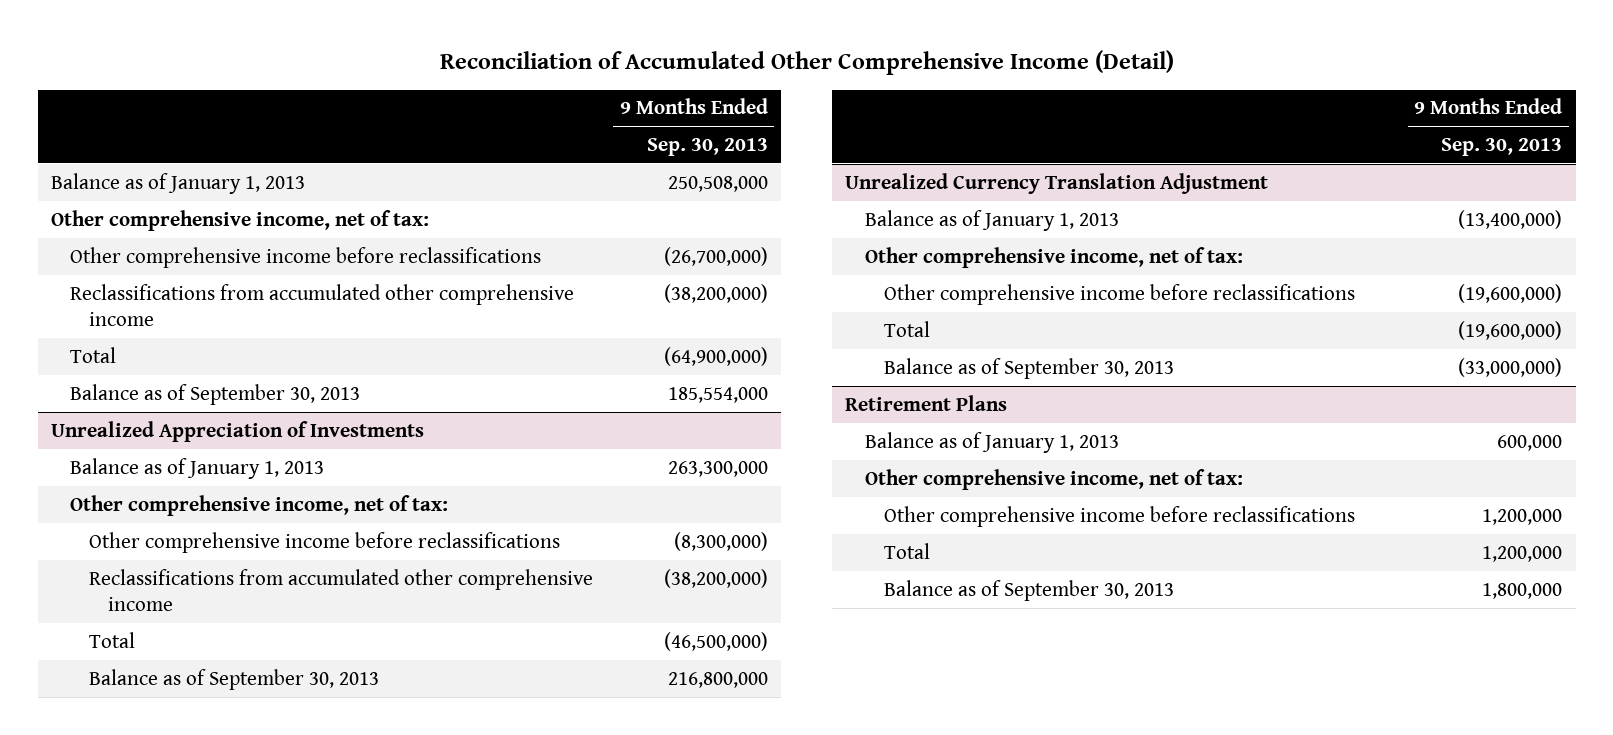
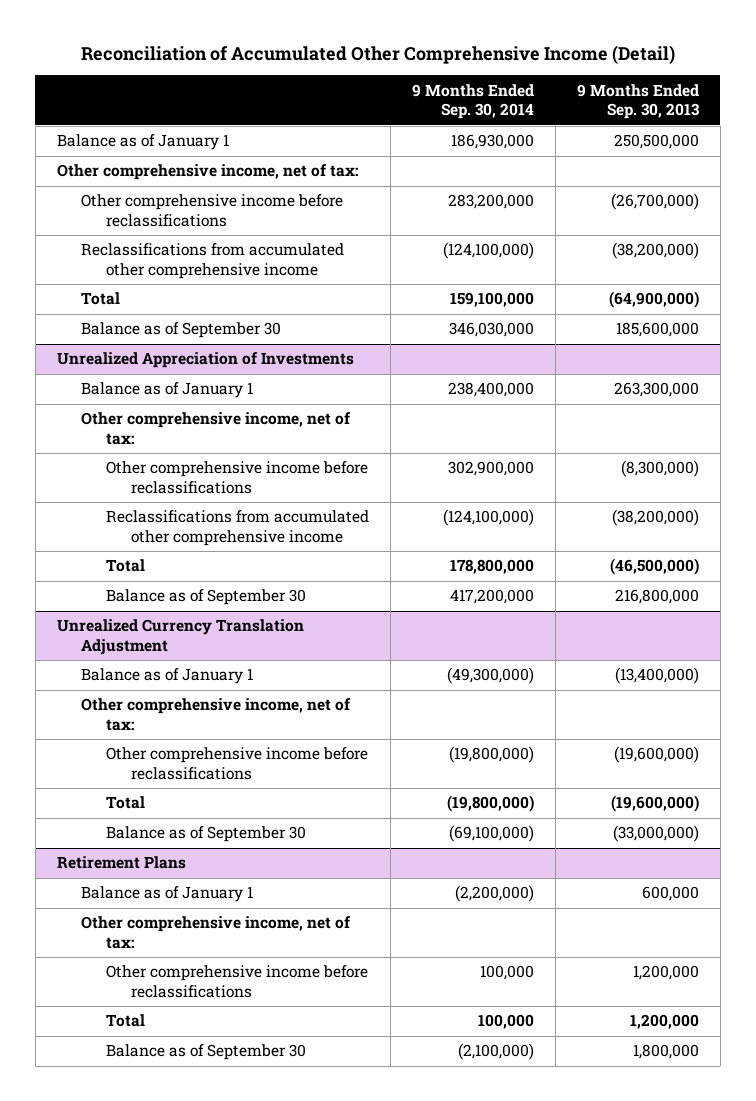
none -> [412,83,535,120] 9 Months Ended Sep. 30, 2014
[50,172,305,194] Balance as of January 1, 2013 -> [56,134,229,151] Balance as of January 1
[667,175,768,192] 250,508,000 -> [613,134,699,150] 250,500,000
[69,383,360,405] Balance as of September 30, 2013 -> [81,322,282,339] Balance as of September 30
[667,386,768,403] 185,554,000 -> [615,322,699,338] 185,600,000
[69,457,324,479] Balance as of January 1, 2013 -> [81,382,254,399] Balance as of January 1
[89,668,380,690] Balance as of September 30, 2013 -> [106,589,307,606] Balance as of September 30
[864,209,1119,231] Balance as of January 1, 2013 -> [81,668,254,685] Balance as of January 1
[883,357,1174,379] Balance as of September 30, 2013 -> [106,826,307,843] Balance as of September 30
[864,431,1119,453] Balance as of January 1, 2013 -> [81,886,254,903] Balance as of January 1
[883,579,1174,601] Balance as of September 30, 2013 -> [106,1044,307,1061] Balance as of September 30

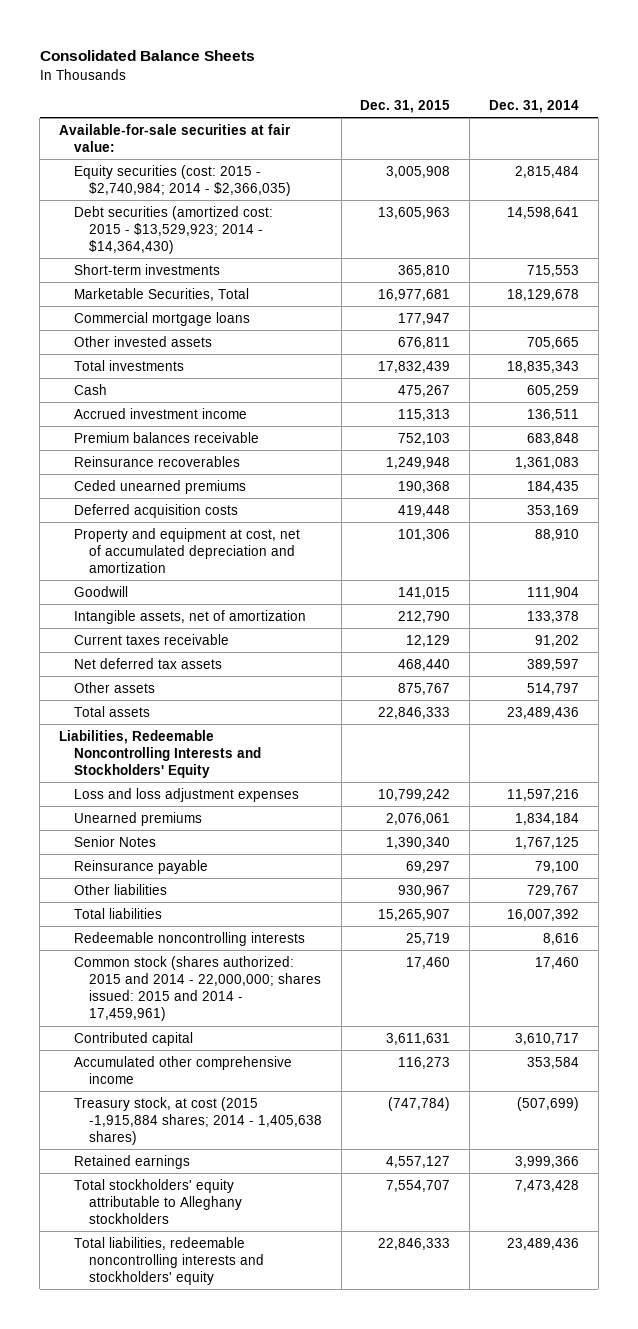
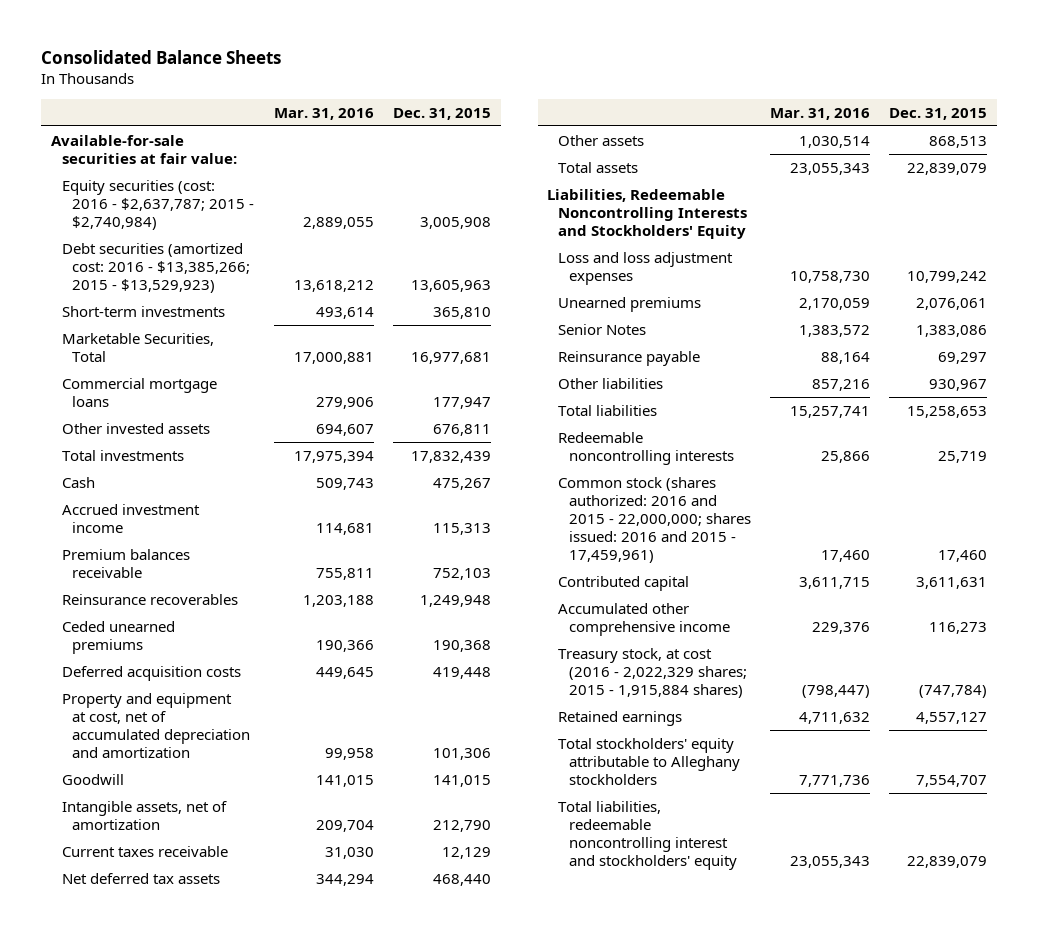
[489,99,580,113] Dec. 31, 2014 -> none
none -> [273,107,374,120] Mar. 31, 2016
[73,164,291,196] Equity securities (cost: 2015 - $2,740,984; 2014 - $2,366,035) -> [61,179,255,230] Equity securities (cost: 2016 - $2,637,787; 2015 - $2,740,984)
[73,205,273,255] Debt securities (amortized cost: 2015 - $13,529,923; 2014 - $14,364,430) -> [61,242,251,293] Debt securities (amortized cost: 2016 - $13,385,266; 2015 - $13,529,923)
[398,682,451,695] 875,767 -> [929,135,988,148] 868,513
[378,706,451,719] 22,846,333 -> [907,162,988,175] 22,839,079
[386,836,451,849] 1,390,340 -> [916,324,988,337] 1,383,086
[378,908,451,921] 15,265,907 -> [907,405,988,418] 15,258,653
[73,955,321,1022] Common stock (shares authorized: 2015 and 2014 - 22,000,000; shares issued: 2015 and 2014 - 17,459,961) -> [558,476,751,564] Common stock (shares authorized: 2016 and 2015 - 22,000,000; shares issued: 2016 and 2015 - 17,459,961)
[73,1096,322,1146] Treasury stock, at cost (2015 -1,915,884 shares; 2014 - 1,405,638 shares) -> [558,647,747,698] Treasury stock, at cost (2016 - 2,022,329 shares; 2015 - 1,915,884 shares)
[73,1236,264,1286] Total liabilities, redeemable noncontrolling interests and stockholders' equity -> [558,800,737,871] Total liabilities, redeemable noncontrolling interest and stockholders' equity
[378,1237,451,1250] 22,846,333 -> [907,856,988,869] 22,839,079

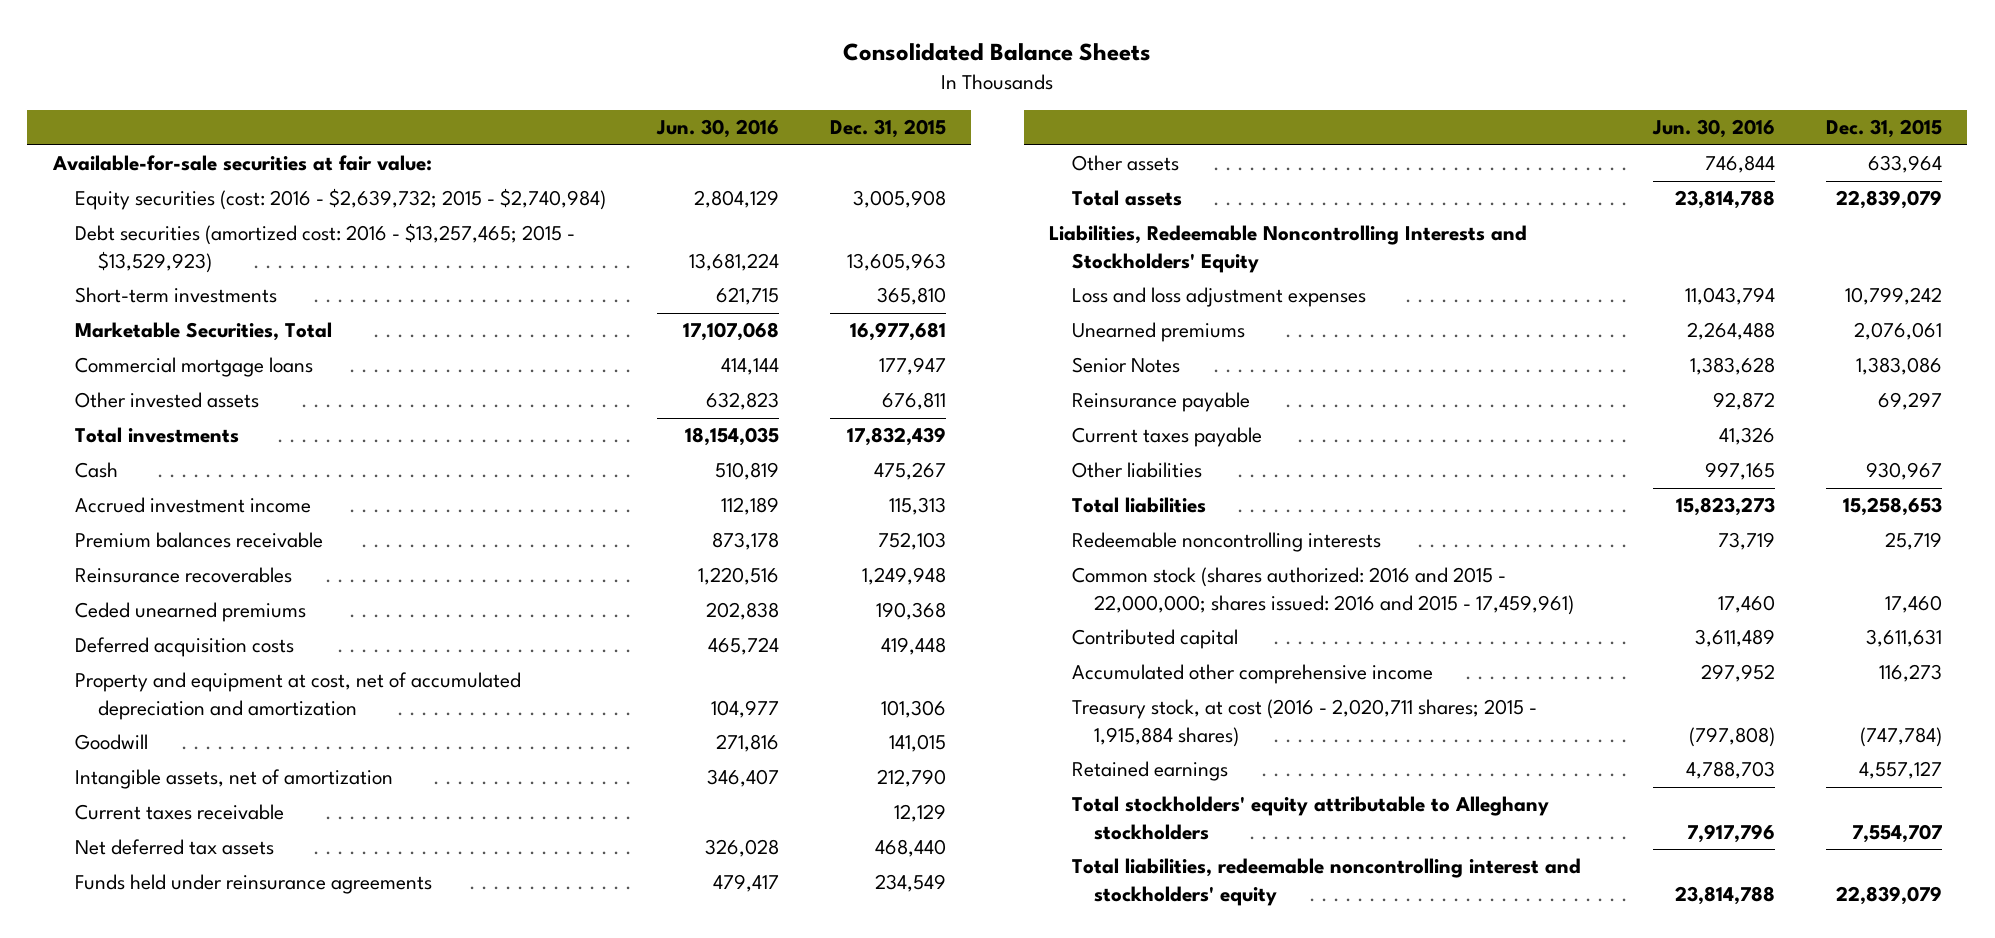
[273,107,374,120] Mar. 31, 2016 -> none
none -> [655,119,779,139] Jun. 30, 2016
[61,179,255,230] Equity securities (cost: 2016 - $2,637,787; 2015 - $2,740,984) -> [75,188,607,211] Equity securities (cost: 2016 - $2,639,732; 2015 - $2,740,984)
[61,242,251,293] Debt securities (amortized cost: 2016 - $13,385,266; 2015 - $13,529,923) -> [75,223,576,273] Debt securities (amortized cost: 2016 - $13,257,465; 2015 - $13,529,923)
none -> [75,874,433,895] Funds held under reinsurance agreements
[929,135,988,148] 868,513 -> [1867,155,1942,174] 633,964
none -> [1071,427,1262,448] Current taxes payable
[558,647,747,698] Treasury stock, at cost (2016 - 2,022,329 shares; 2015 - 1,915,884 shares) -> [1071,699,1537,747] Treasury stock, at cost (2016 - 2,020,711 shares; 2015 - 1,915,884 shares)

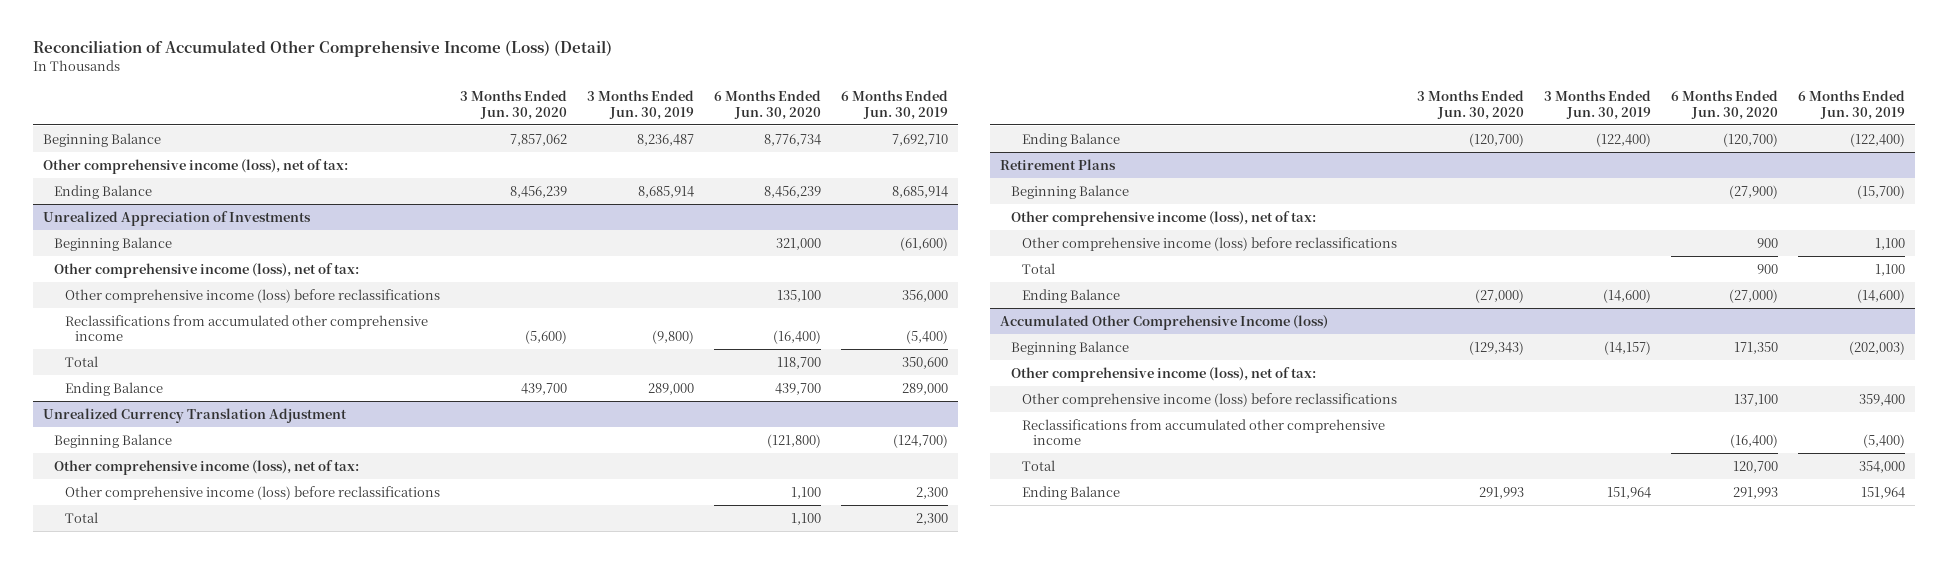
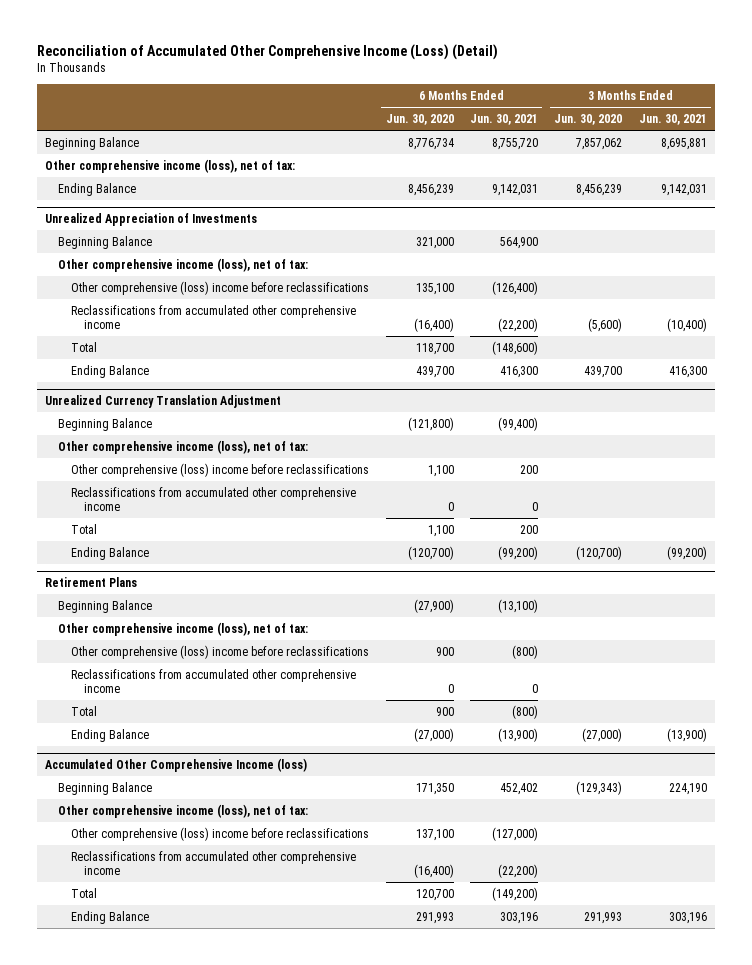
[586,89,694,120] 3 Months Ended Jun. 30, 2019 -> none
[840,89,948,120] 6 Months Ended Jun. 30, 2019 -> none
none -> [469,114,538,126] Jun. 30, 2021
none -> [638,114,707,126] Jun. 30, 2021
[64,288,440,303] Other comprehensive income (loss) before reclassifications -> [71,280,370,295] Other comprehensive (loss) income before reclassifications
[64,485,440,500] Other comprehensive income (loss) before reclassifications -> [71,462,370,477] Other comprehensive (loss) income before reclassifications
none -> [71,486,357,511] Reclassifications from accumulated other comprehensive income
[1021,236,1397,251] Other comprehensive income (loss) before reclassifications -> [71,644,370,659] Other comprehensive (loss) income before reclassifications
none -> [71,668,357,693] Reclassifications from accumulated other comprehensive income
[1021,392,1397,407] Other comprehensive income (loss) before reclassifications -> [71,826,370,841] Other comprehensive (loss) income before reclassifications

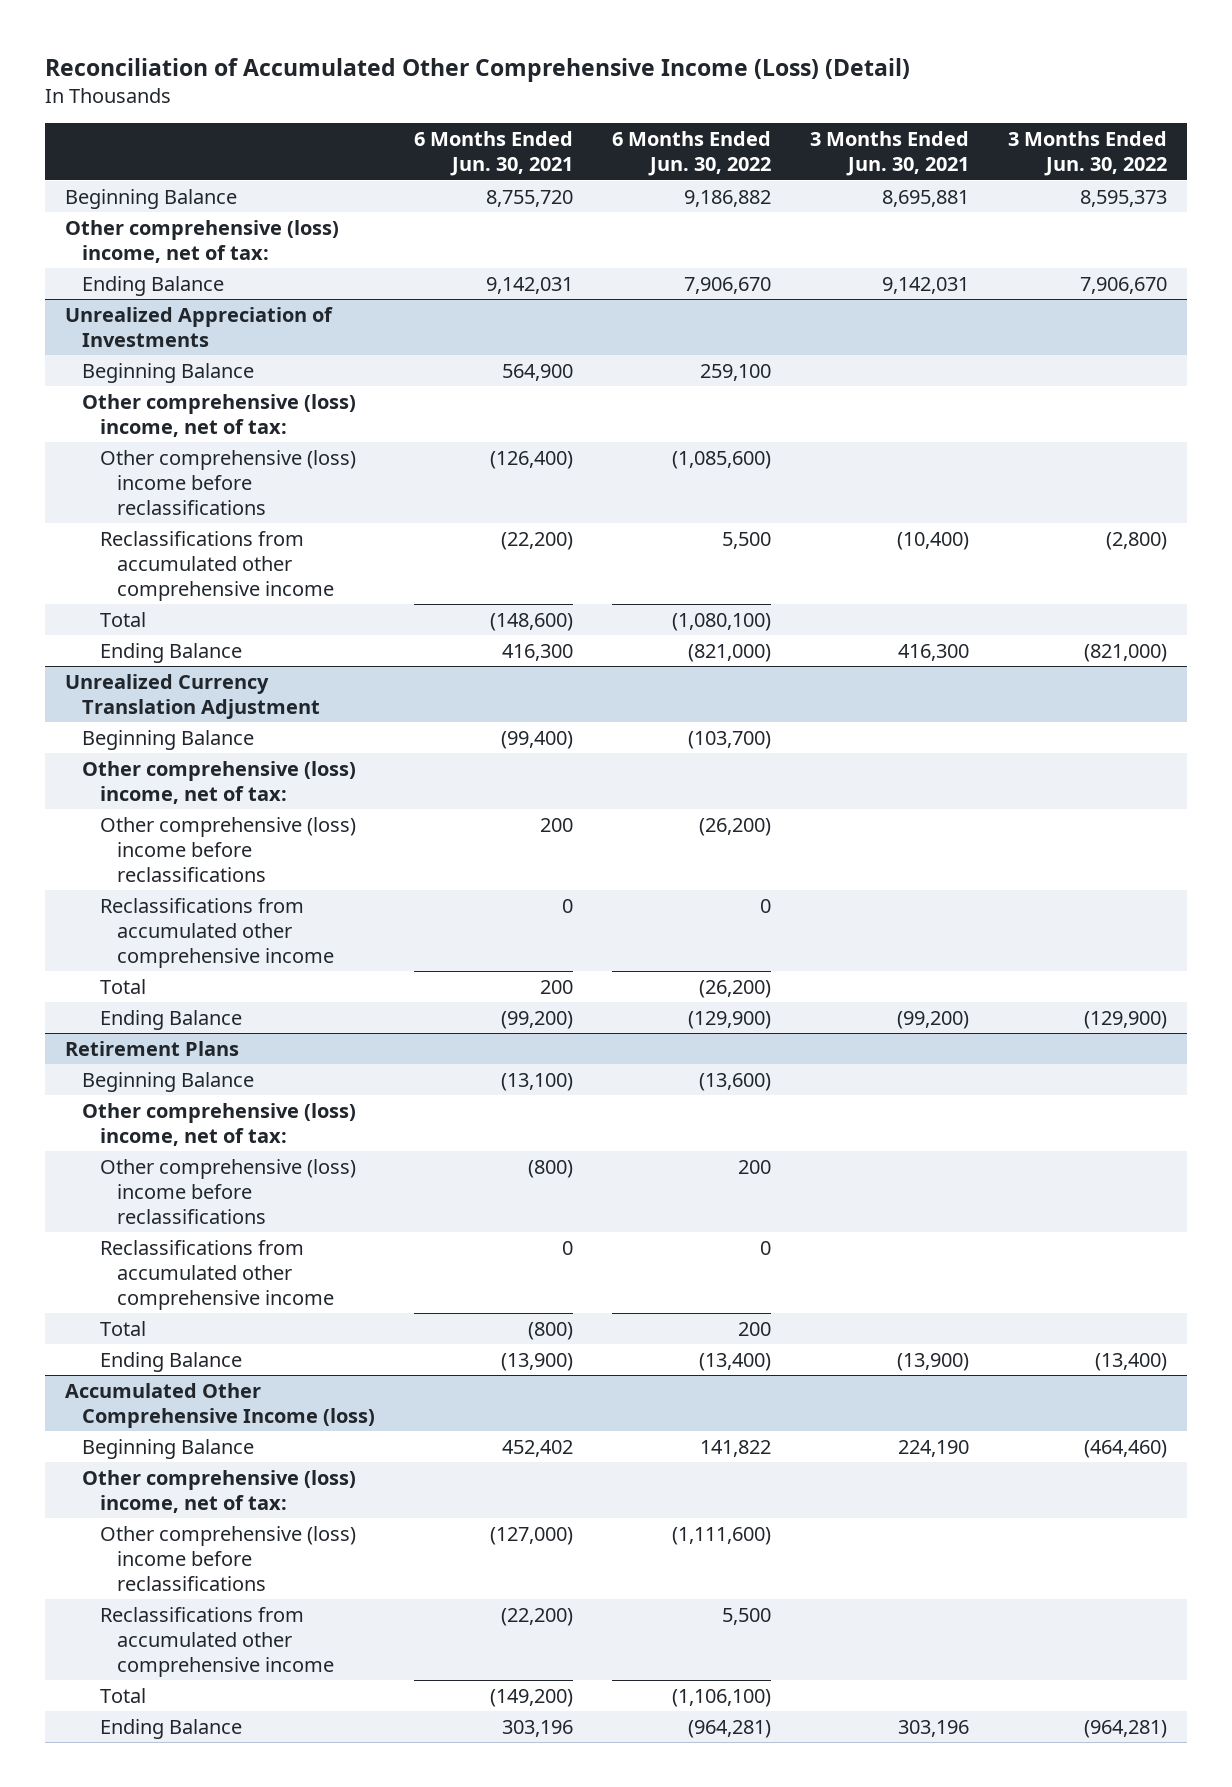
[385,114,454,126] Jun. 30, 2020 -> none
[554,114,623,126] Jun. 30, 2020 -> none
none -> [612,131,772,177] 6 Months Ended Jun. 30, 2022
none -> [1008,131,1168,177] 3 Months Ended Jun. 30, 2022
[45,158,296,173] Other comprehensive income (loss), net of tax: -> [64,219,339,263] Other comprehensive (loss) income, net of tax:
[58,257,309,272] Other comprehensive income (loss), net of tax: -> [82,393,357,437] Other comprehensive (loss) income, net of tax:
[58,439,309,454] Other comprehensive income (loss), net of tax: -> [82,760,357,804] Other comprehensive (loss) income, net of tax:
[58,621,309,636] Other comprehensive income (loss), net of tax: -> [82,1102,357,1146] Other comprehensive (loss) income, net of tax:
[58,803,309,818] Other comprehensive income (loss), net of tax: -> [82,1469,357,1513] Other comprehensive (loss) income, net of tax:

